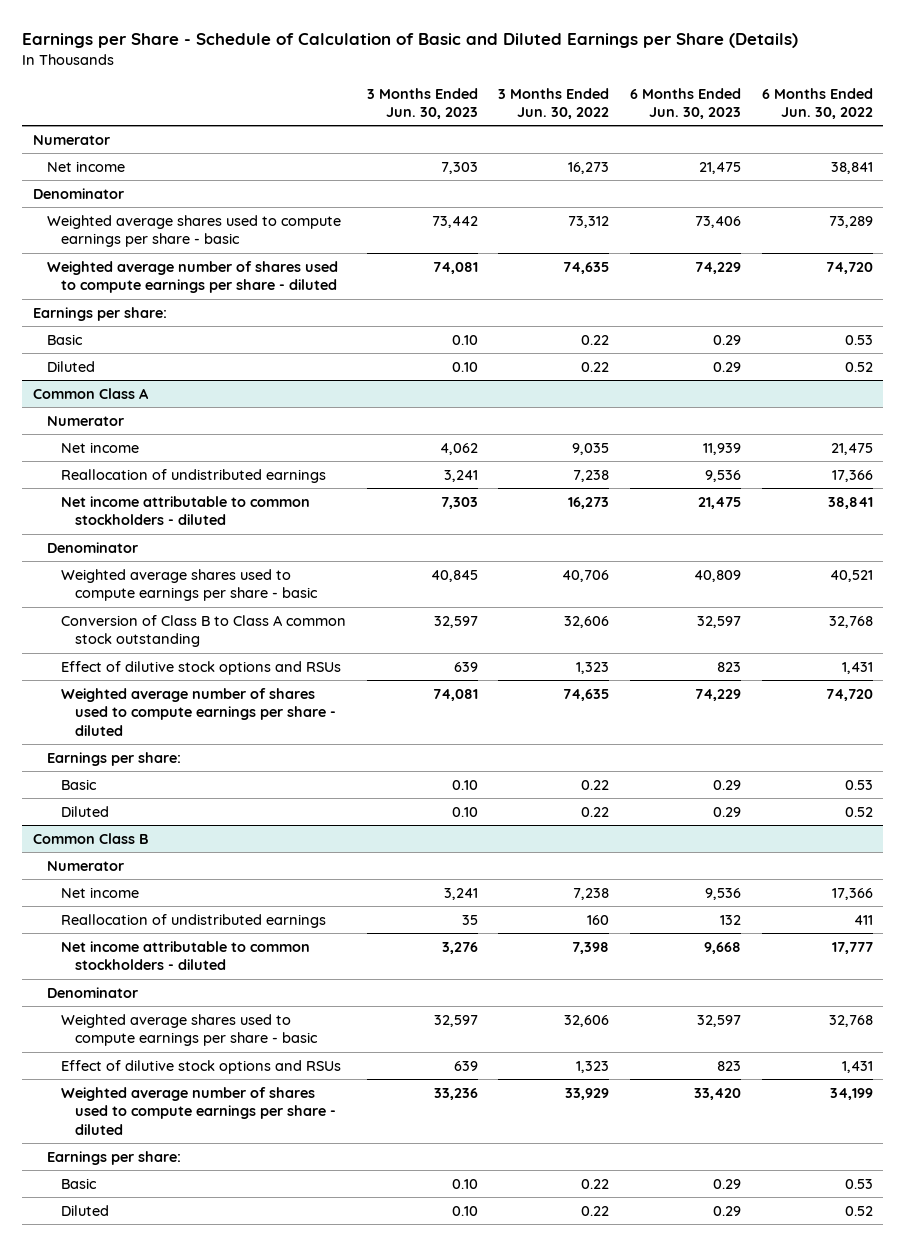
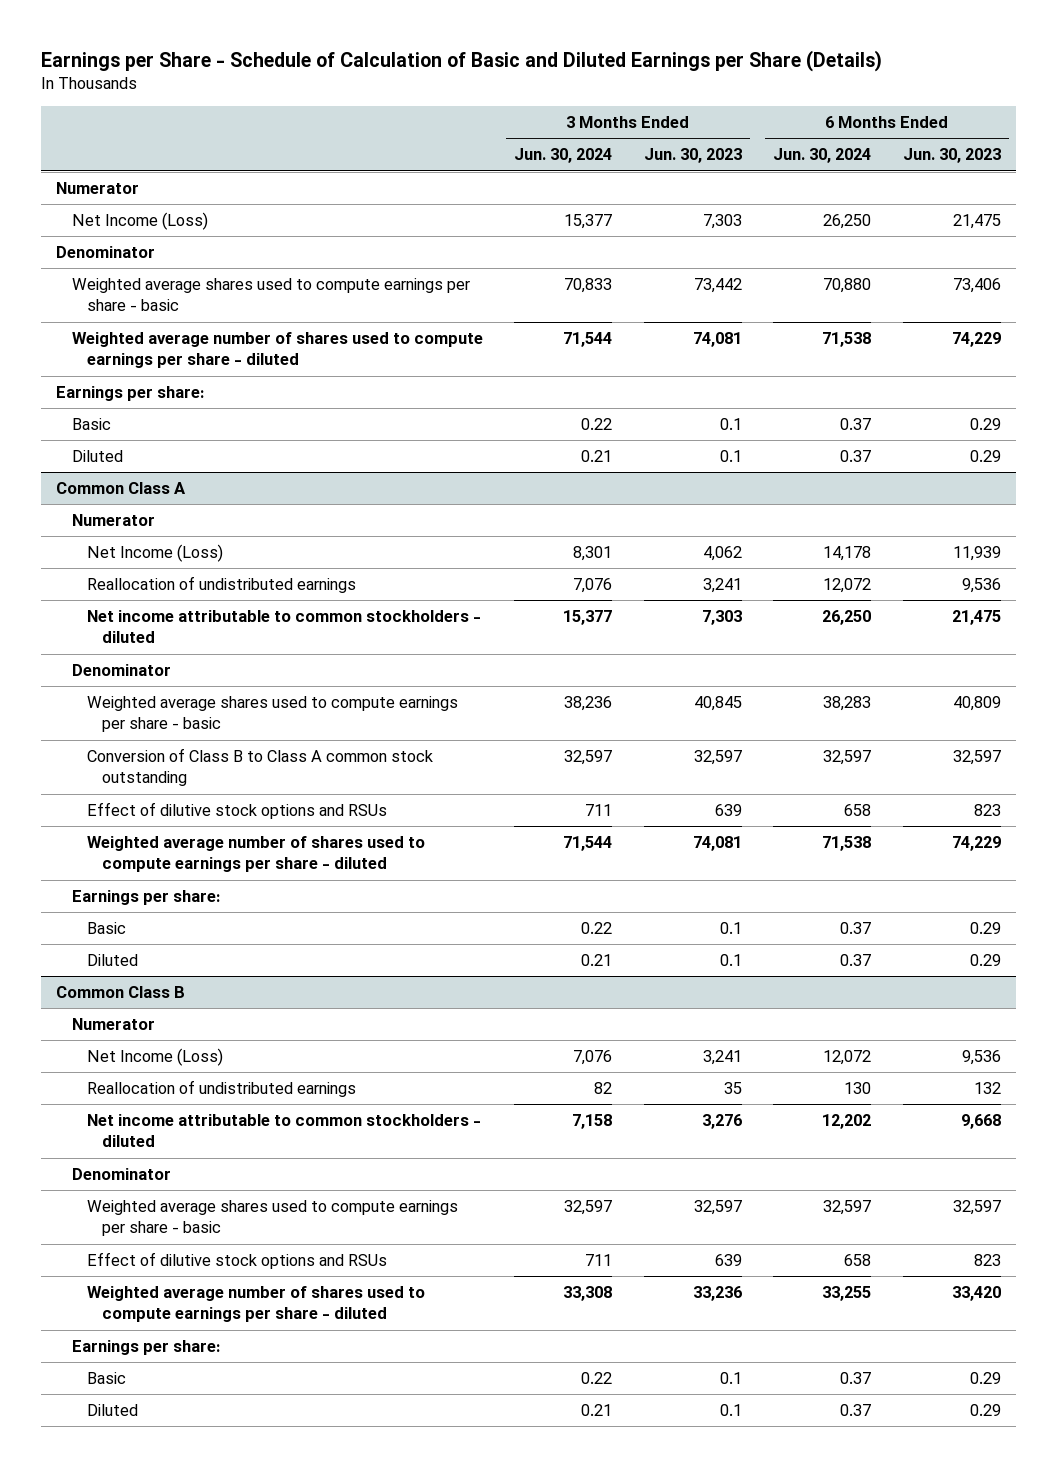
[498,87,610,120] 3 Months Ended Jun. 30, 2022 -> none
[761,87,873,120] 6 Months Ended Jun. 30, 2022 -> none
none -> [514,148,613,164] Jun. 30, 2024
none -> [773,148,872,164] Jun. 30, 2024
[46,160,125,172] Net income -> [71,212,208,231] Net Income (Loss)
[451,334,478,345] 0.10 -> [719,418,742,431] 0.1
[451,361,478,372] 0.10 -> [719,450,742,463] 0.1
[61,441,140,453] Net income -> [87,544,224,563] Net Income (Loss)
[451,779,478,790] 0.10 -> [719,922,742,935] 0.1
[451,806,478,817] 0.10 -> [719,954,742,967] 0.1
[61,886,140,898] Net income -> [87,1048,224,1067] Net Income (Loss)
[451,1178,478,1189] 0.10 -> [719,1372,742,1385] 0.1
[451,1205,478,1216] 0.10 -> [719,1404,742,1417] 0.1

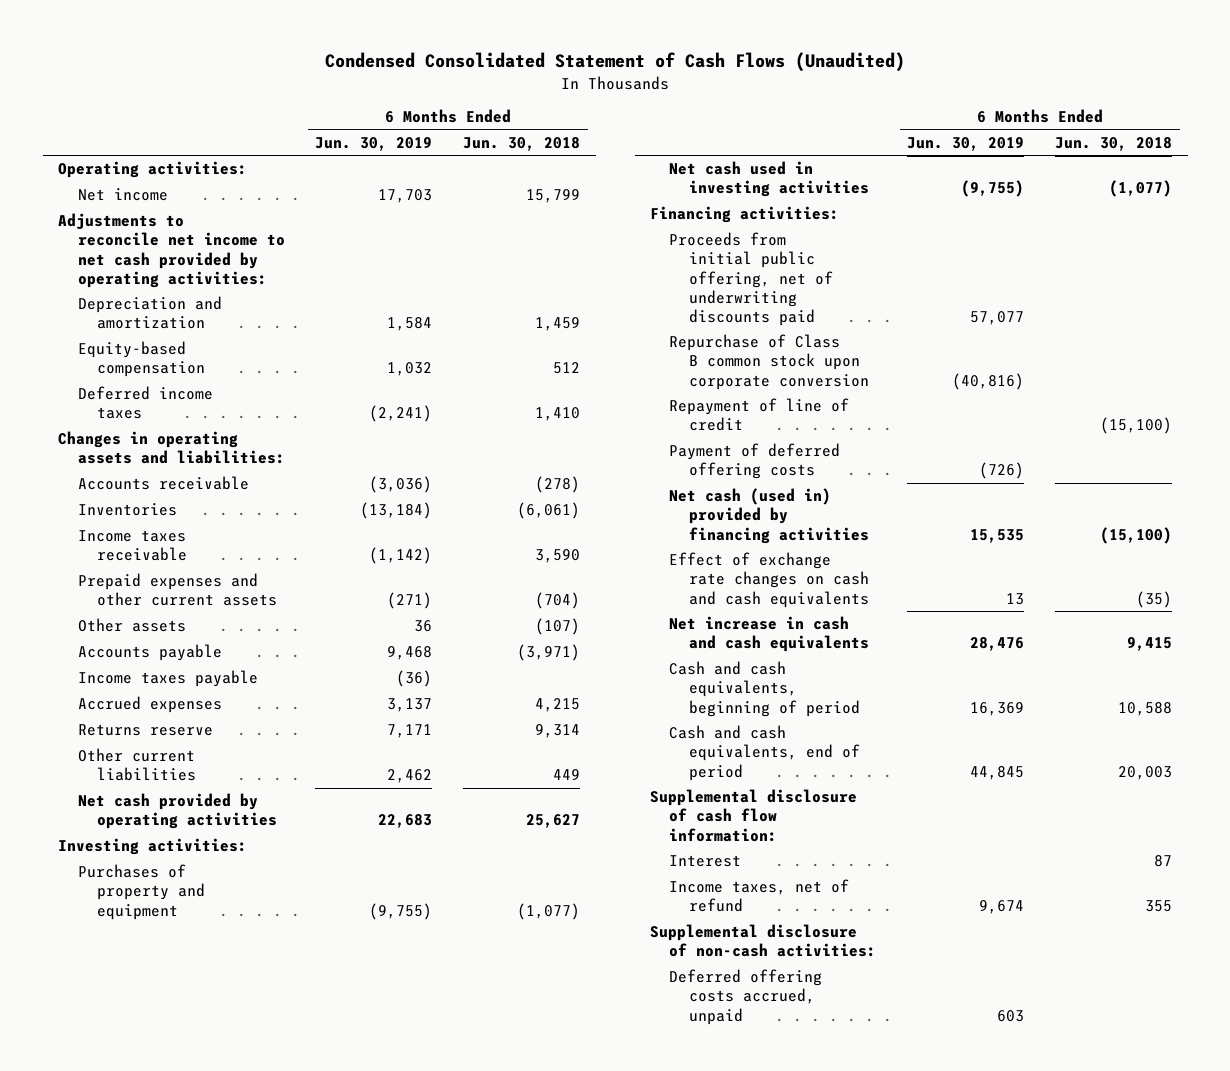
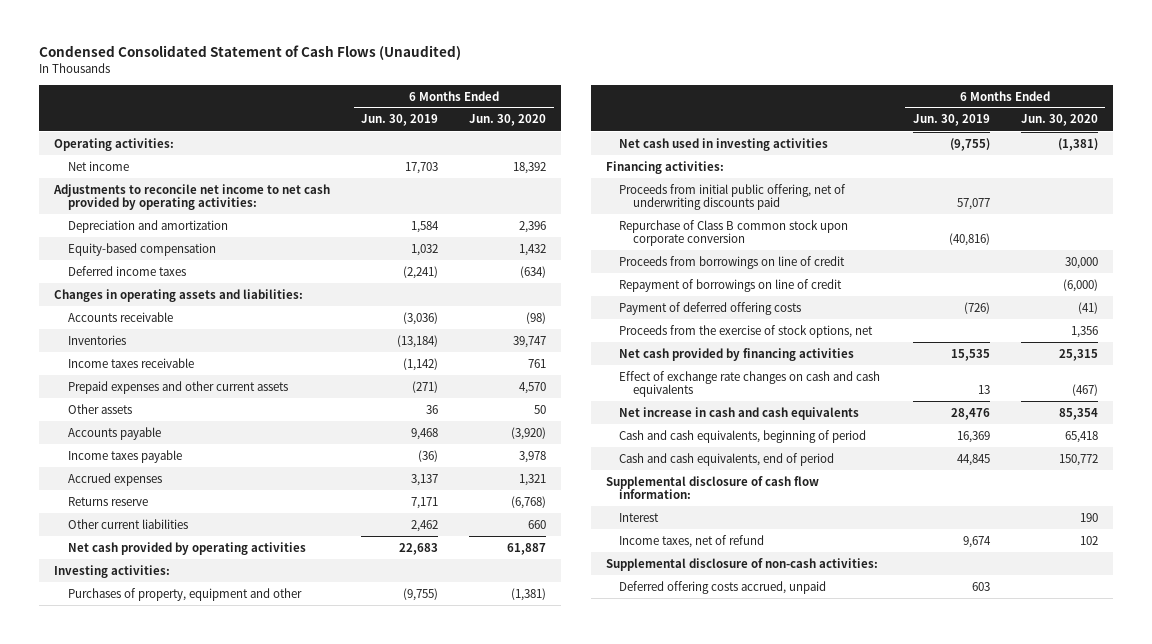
[463,136,581,151] Jun. 30, 2018 -> none
none -> [469,114,547,127] Jun. 30, 2020
[77,864,205,920] Purchases of property and equipment -> [67,587,302,601] Purchases of property, equipment and other
none -> [619,255,846,269] Proceeds from borrowings on line of credit
[669,398,850,432] Repayment of line of credit -> [619,278,843,292] Repayment of borrowings on line of credit
none -> [619,324,874,338] Proceeds from the exercise of stock options, net
[669,488,869,544] Net cash (used in) provided by financing activities -> [619,347,855,361] Net cash provided by financing activities

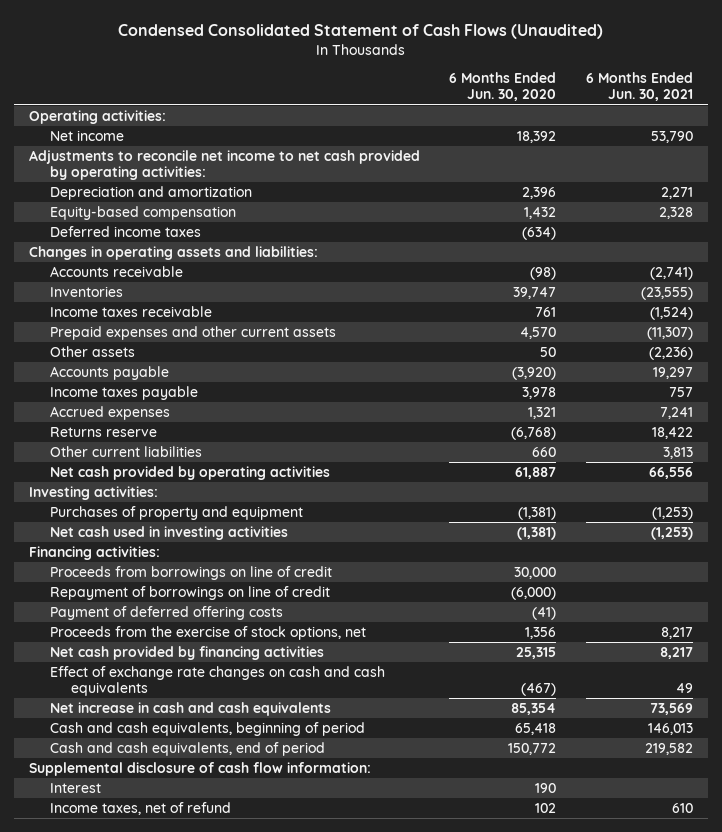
[361,114,439,127] Jun. 30, 2019 -> none
none -> [586,72,694,102] 6 Months Ended Jun. 30, 2021
[67,587,302,601] Purchases of property, equipment and other -> [50,506,304,521] Purchases of property and equipment
[619,183,847,211] Proceeds from initial public offering, net of underwriting discounts paid -> none
[619,219,849,247] Repurchase of Class B common stock upon corporate conversion -> none
[606,557,879,571] Supplemental disclosure of non-cash activities: -> none
[619,580,827,594] Deferred offering costs accrued, unpaid -> none

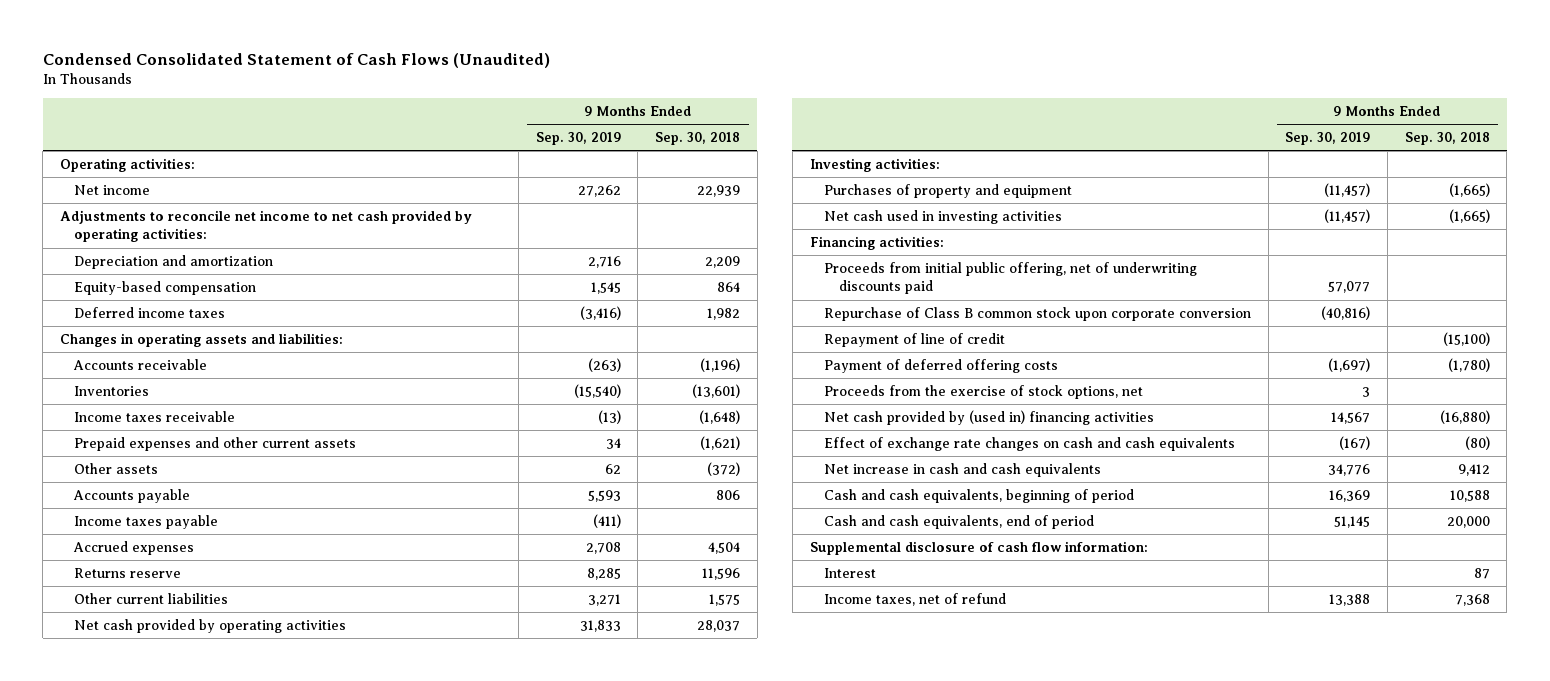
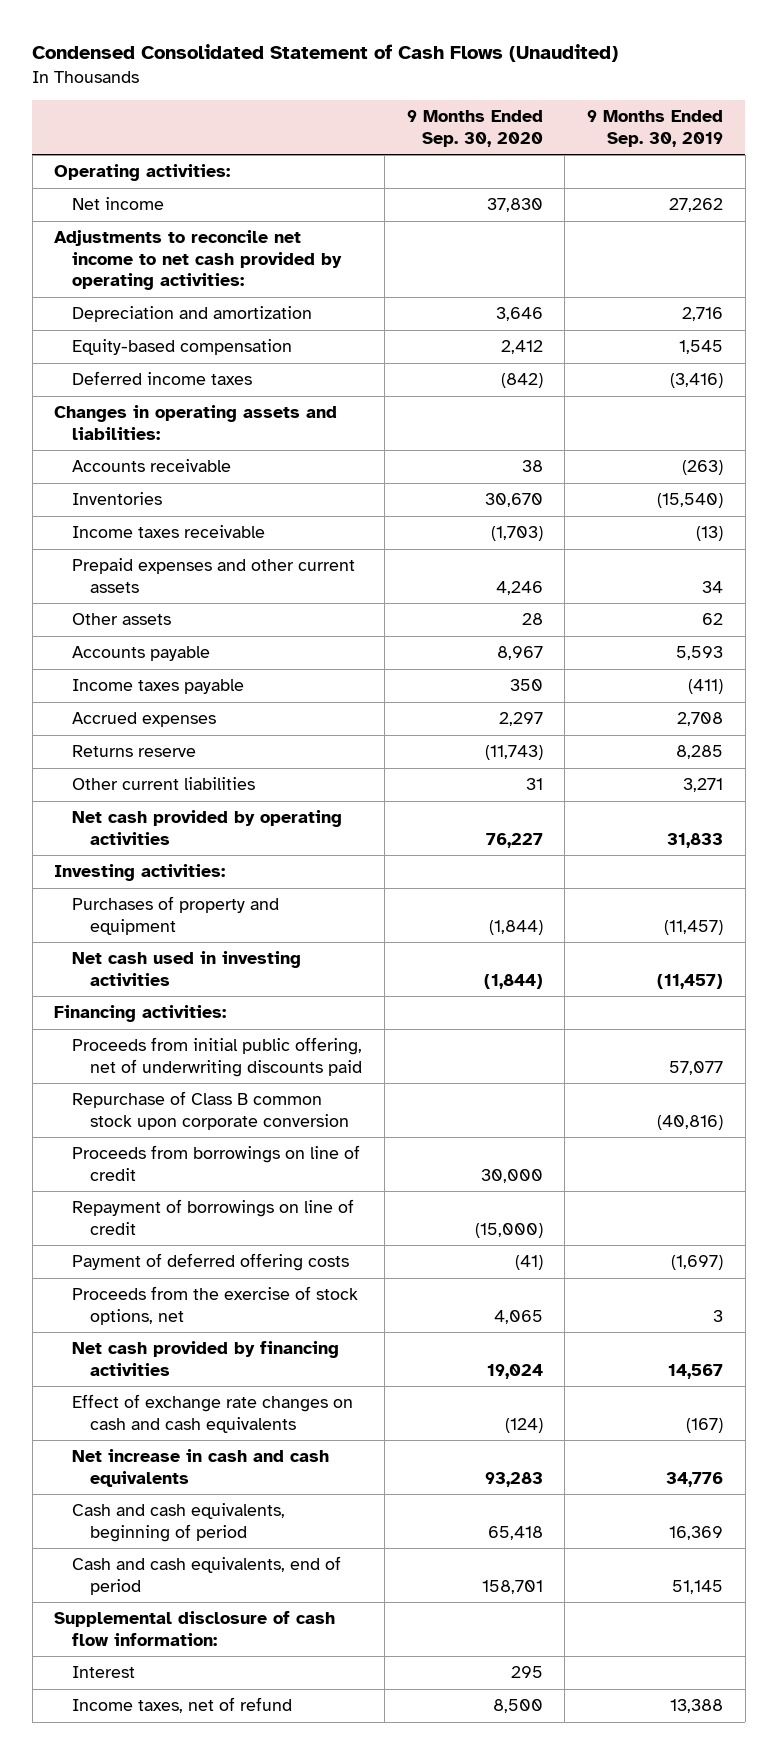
[654,132,740,146] Sep. 30, 2018 -> none
none -> [406,110,543,147] 9 Months Ended Sep. 30, 2020
none -> [72,1145,361,1181] Proceeds from borrowings on line of credit
[824,332,1006,347] Repayment of line of credit -> [72,1199,355,1235] Repayment of borrowings on line of credit
[824,409,1155,425] Net cash provided by (used in) financing activities -> [72,1341,340,1376] Net cash provided by financing activities

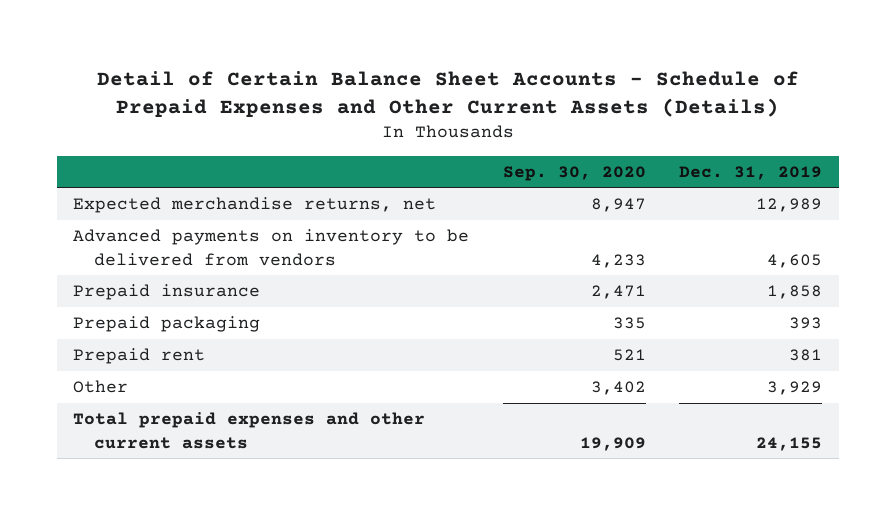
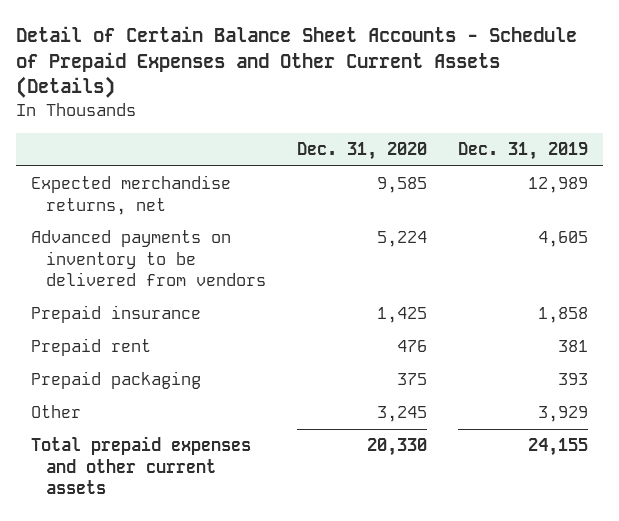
[502,165,646,181] Sep. 30, 2020 -> none
none -> [296,141,427,160] Dec. 31, 2020
[73,316,261,333] Prepaid packaging -> [31,371,202,390] Prepaid packaging

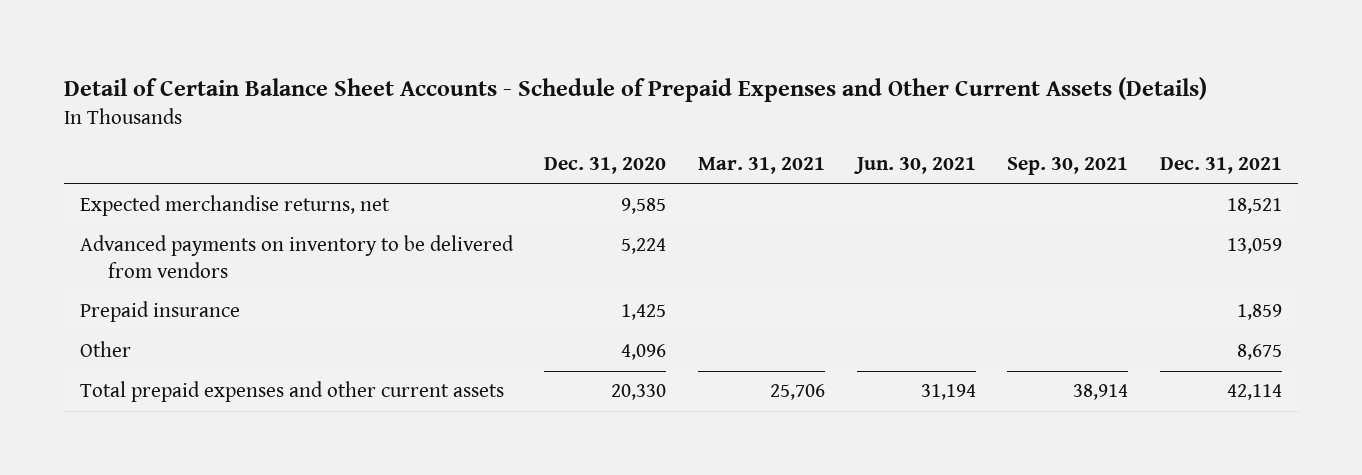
[457,141,588,160] Dec. 31, 2019 -> none
none -> [697,157,825,175] Mar. 31, 2021
none -> [853,157,976,175] Jun. 30, 2021
none -> [1007,157,1129,176] Sep. 30, 2021
none -> [1160,157,1283,175] Dec. 31, 2021
[31,338,152,357] Prepaid rent -> none
[31,371,202,390] Prepaid packaging -> none
[376,406,427,423] 3,245 -> [621,344,667,361] 4,096

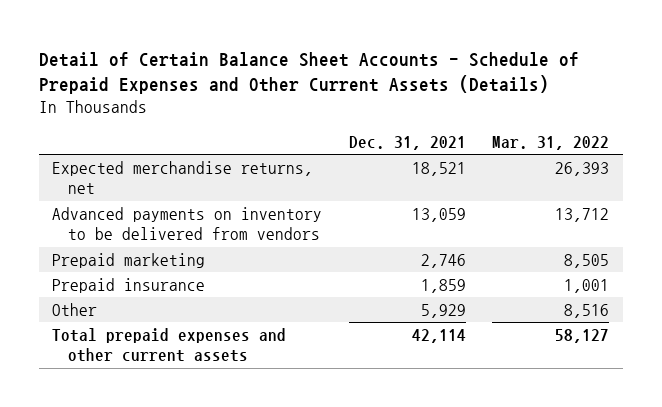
[544,157,667,175] Dec. 31, 2020 -> none
[697,157,825,175] Mar. 31, 2021 -> none
[853,157,976,175] Jun. 30, 2021 -> none
[1007,157,1129,176] Sep. 30, 2021 -> none
none -> [492,135,610,150] Mar. 31, 2022
none -> [52,252,206,268] Prepaid marketing
[1237,344,1283,361] 8,675 -> [420,303,466,318] 5,929

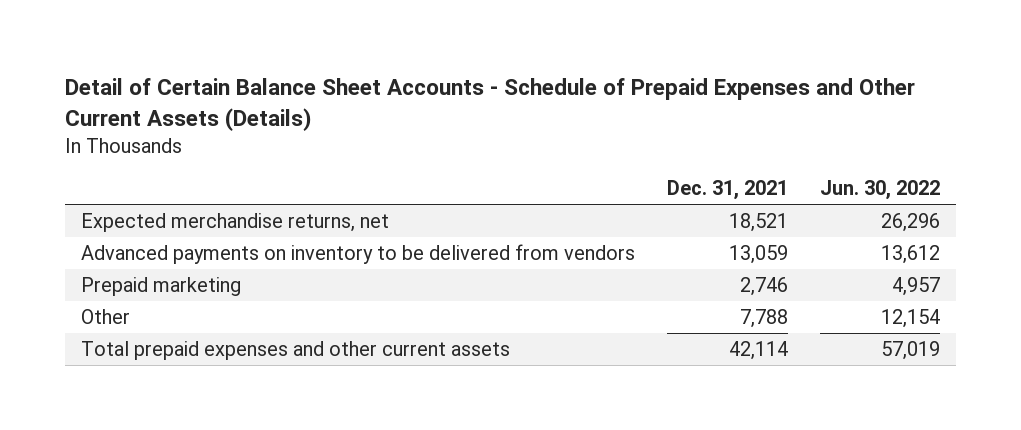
[492,135,610,150] Mar. 31, 2022 -> none
none -> [819,180,940,201] Jun. 30, 2022
[52,277,206,293] Prepaid insurance -> none
[420,303,466,318] 5,929 -> [739,308,788,328] 7,788

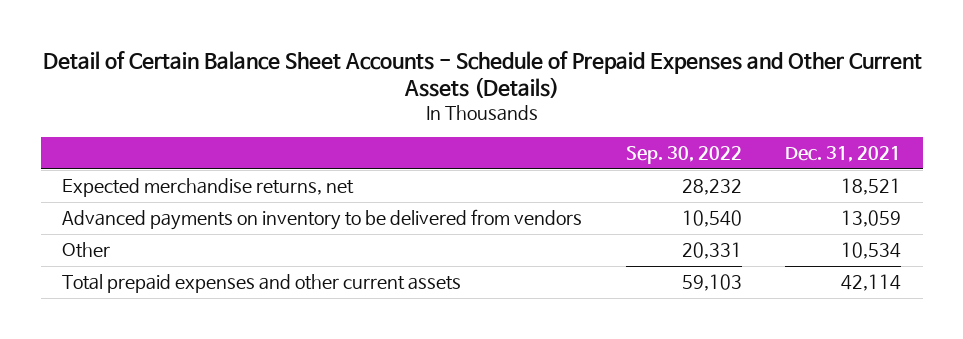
[819,180,940,201] Jun. 30, 2022 -> none
none -> [625,146,742,165] Sep. 30, 2022
[80,276,241,296] Prepaid marketing -> none
[739,308,788,328] 7,788 -> [840,242,901,260] 10,534

